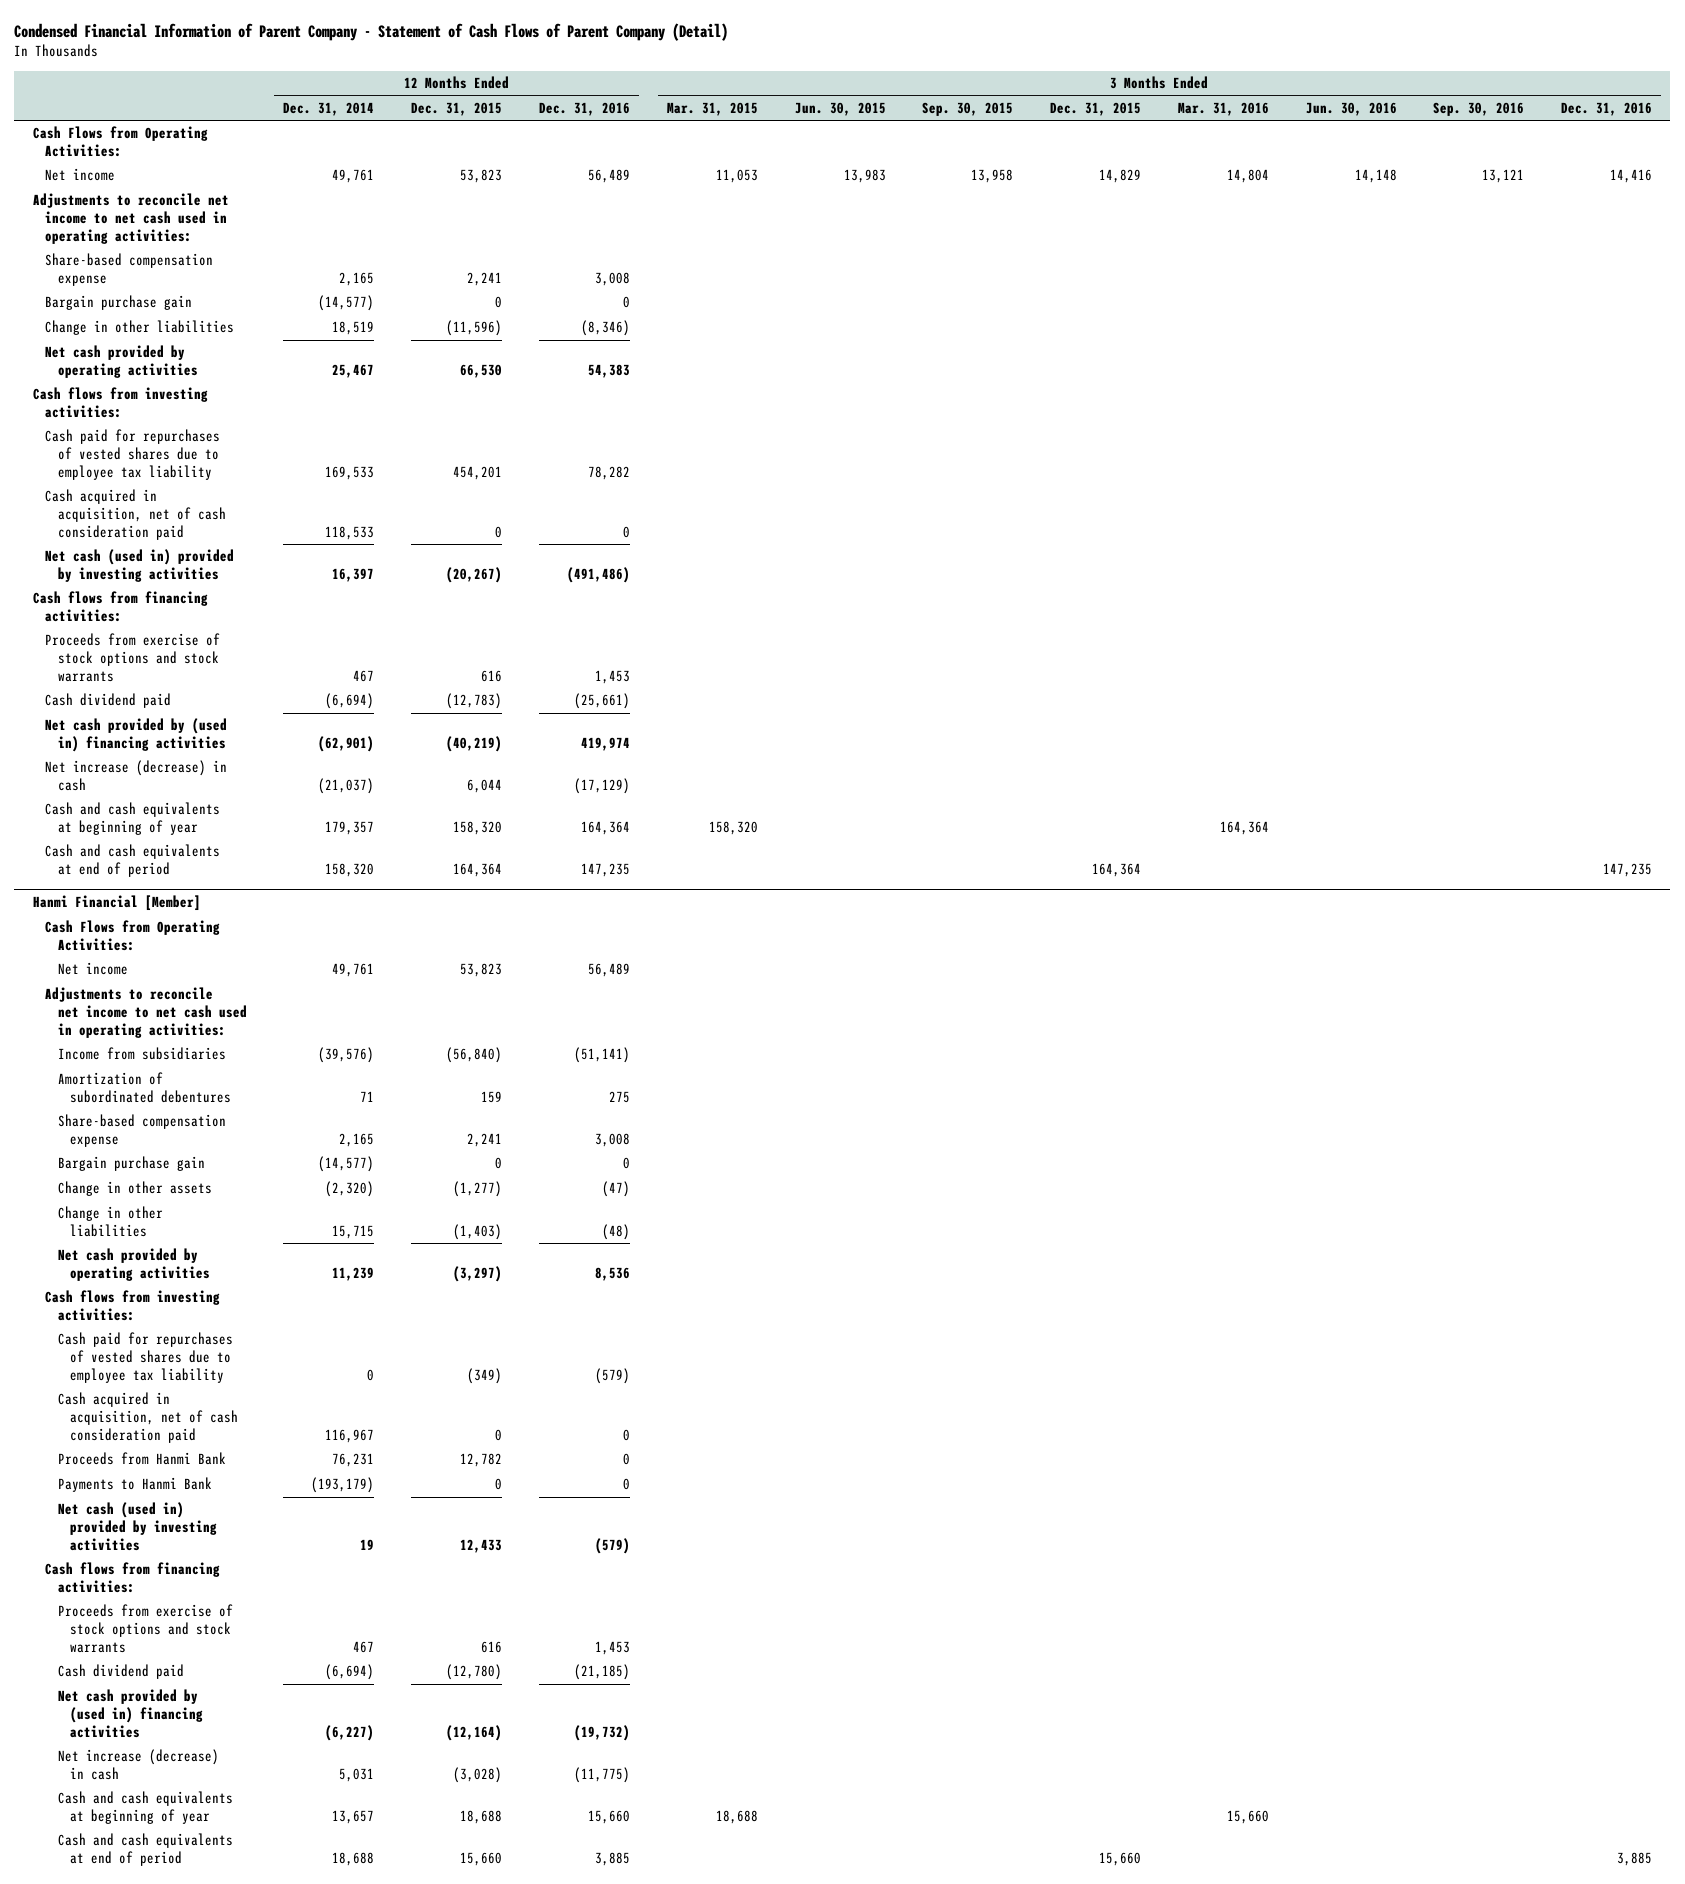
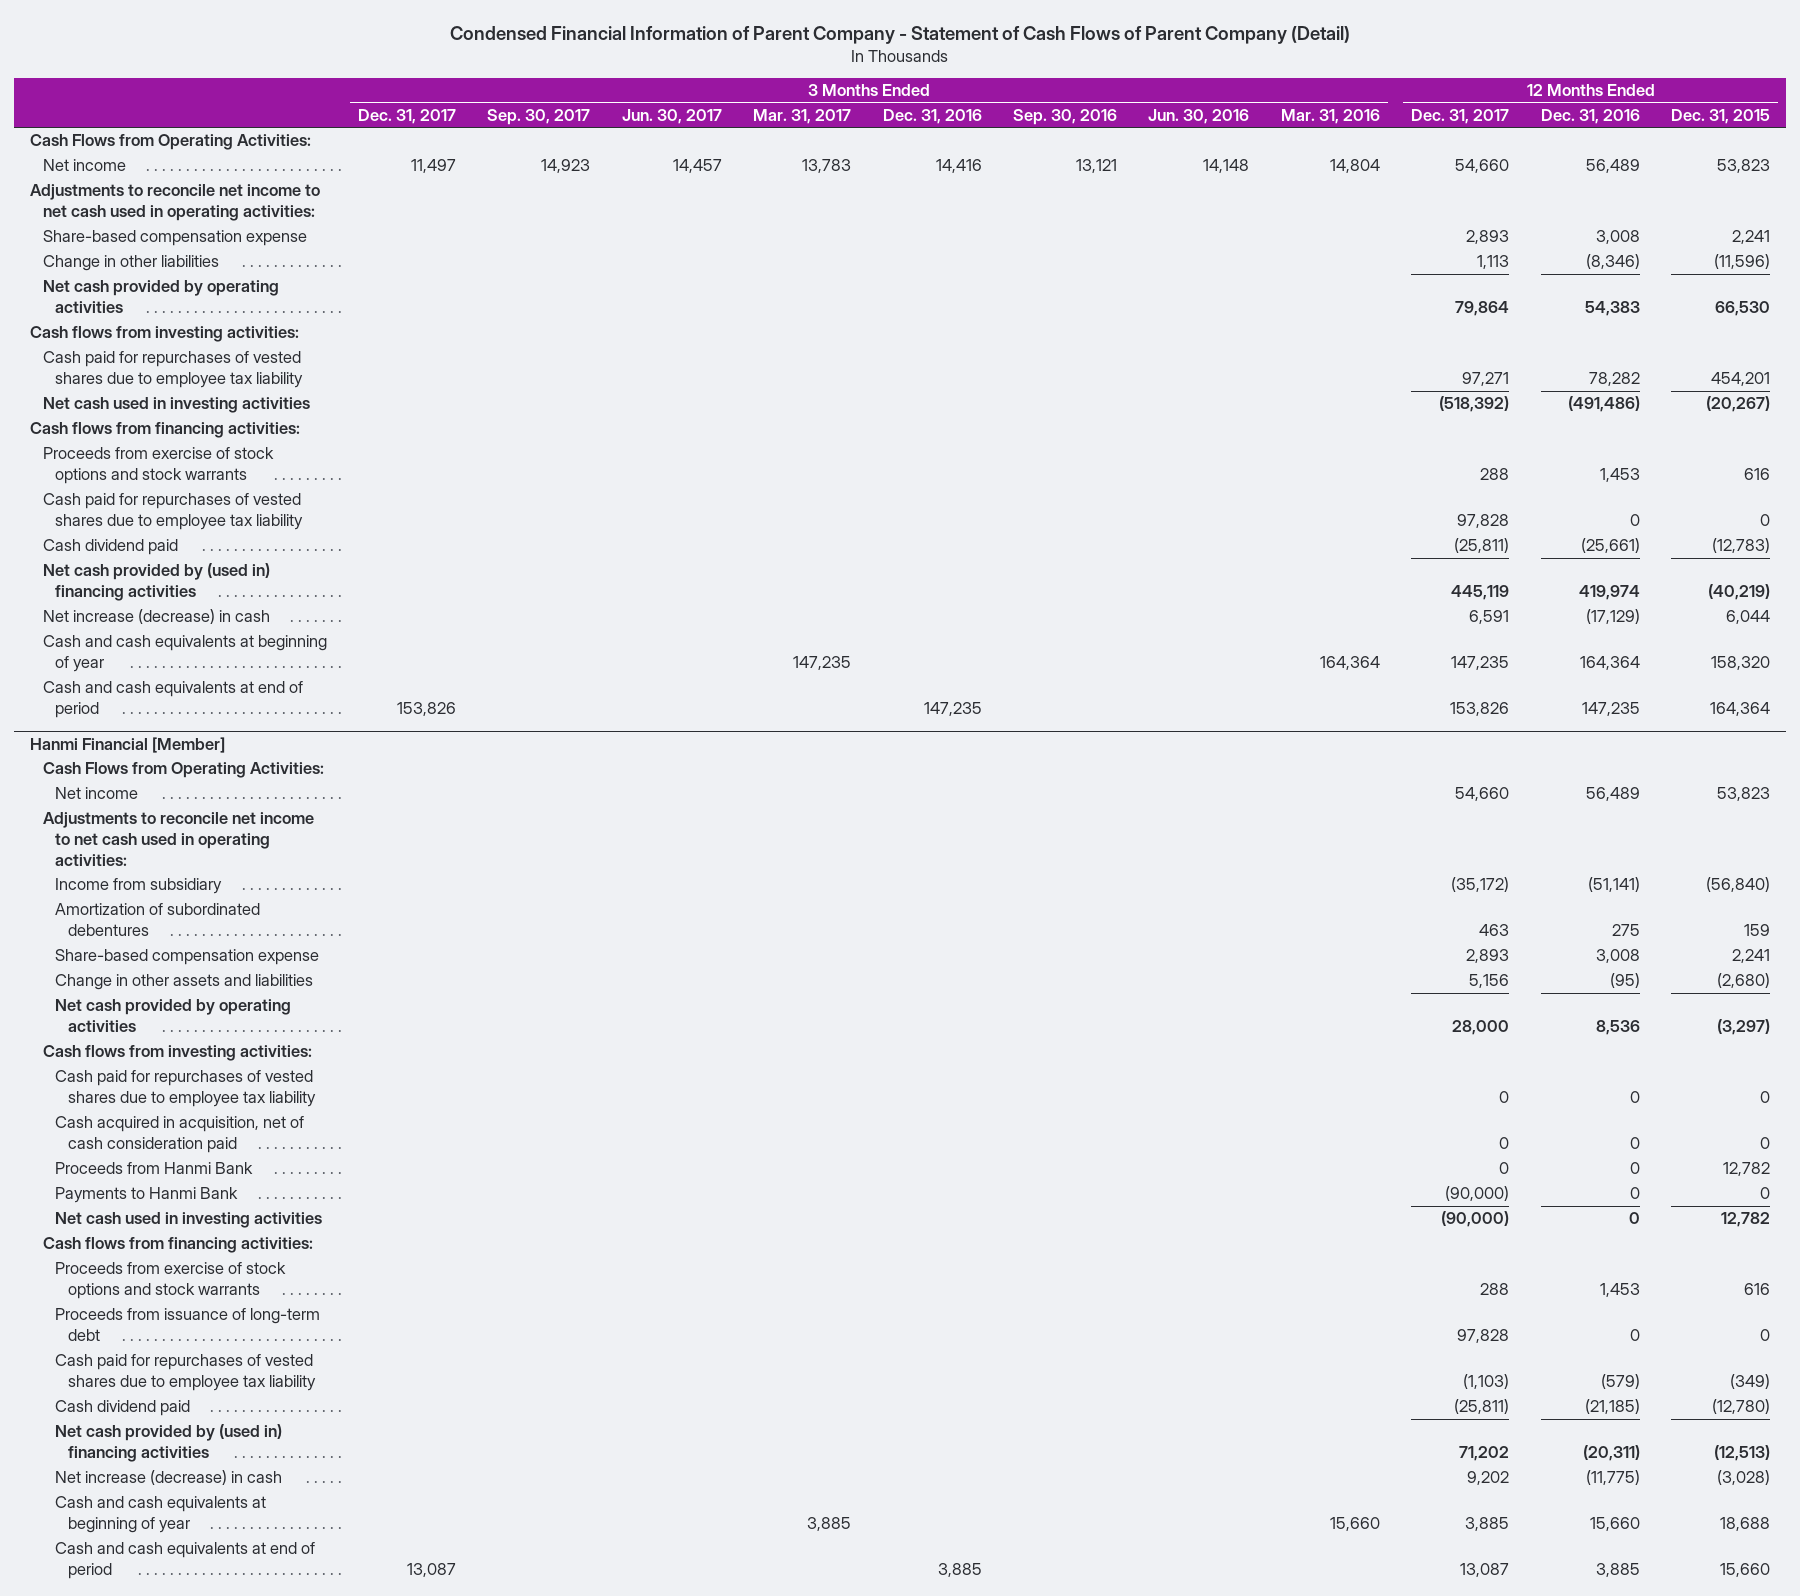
[283,101,375,116] Dec. 31, 2014 -> none
[666,101,758,116] Mar. 31, 2015 -> none
[794,101,886,116] Jun. 30, 2015 -> none
[922,101,1014,116] Sep. 30, 2015 -> none
[1050,101,1142,116] Dec. 31, 2015 -> none
none -> [358,109,457,125] Dec. 31, 2017
none -> [487,109,591,126] Sep. 30, 2017
none -> [621,109,722,125] Jun. 30, 2017
none -> [753,109,852,125] Mar. 31, 2017
none -> [1411,109,1510,125] Dec. 31, 2017
[45,295,193,311] Bargain purchase gain -> none
[45,489,226,541] Cash acquired in acquisition, net of cash consideration paid -> none
[45,549,235,583] Net cash (used in) provided by investing activities -> [42,397,310,414] Net cash used in investing activities
none -> [42,493,304,531] Cash paid for repurchases of vested shares due to employee tax liability
[57,1047,226,1061] Income from subsidiaries -> [55,878,223,895] Income from subsidiary
[57,1156,205,1172] Bargain purchase gain -> none
[57,1206,163,1238] Change in other liabilities -> none
[57,1181,212,1197] Change in other assets -> [55,974,314,991] Change in other assets and liabilities
[453,1181,503,1198] (1,277) -> [1717,973,1771,989] (2,680)
[602,1181,631,1198] (47) -> [1609,973,1640,989] (95)
none -> [55,1070,317,1108] Cash paid for repurchases of vested shares due to employee tax liability
[57,1502,218,1552] Net cash (used in) provided by investing activities -> [55,1212,323,1229] Net cash used in investing activities
[460,1539,503,1554] 12,433 -> [1721,1212,1771,1228] 12,782
[595,1538,631,1555] (579) -> [1628,1212,1640,1225] 0
none -> [55,1308,321,1342] Proceeds from issuance of long-term debt
[57,1332,233,1384] Cash paid for repurchases of vested shares due to employee tax liability -> [55,1354,317,1392] Cash paid for repurchases of vested shares due to employee tax liability
[446,1725,503,1742] (12,164) -> [1714,1445,1771,1462] (12,513)
[574,1725,631,1742] (19,732) -> [1582,1445,1640,1462] (20,311)

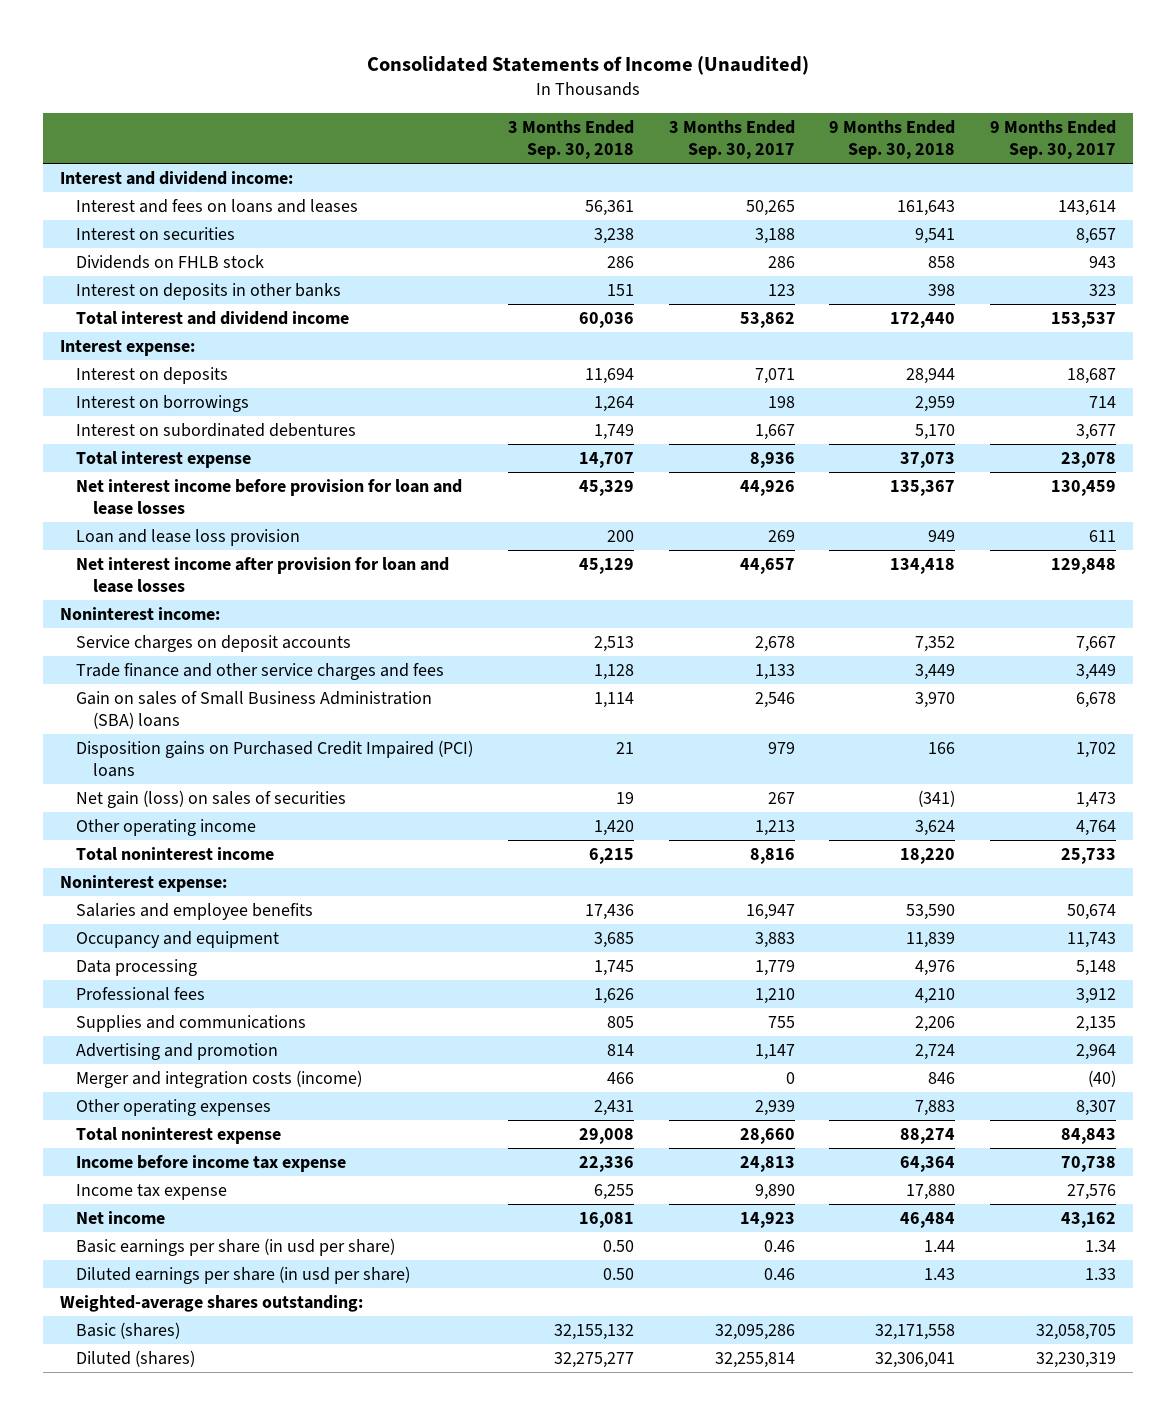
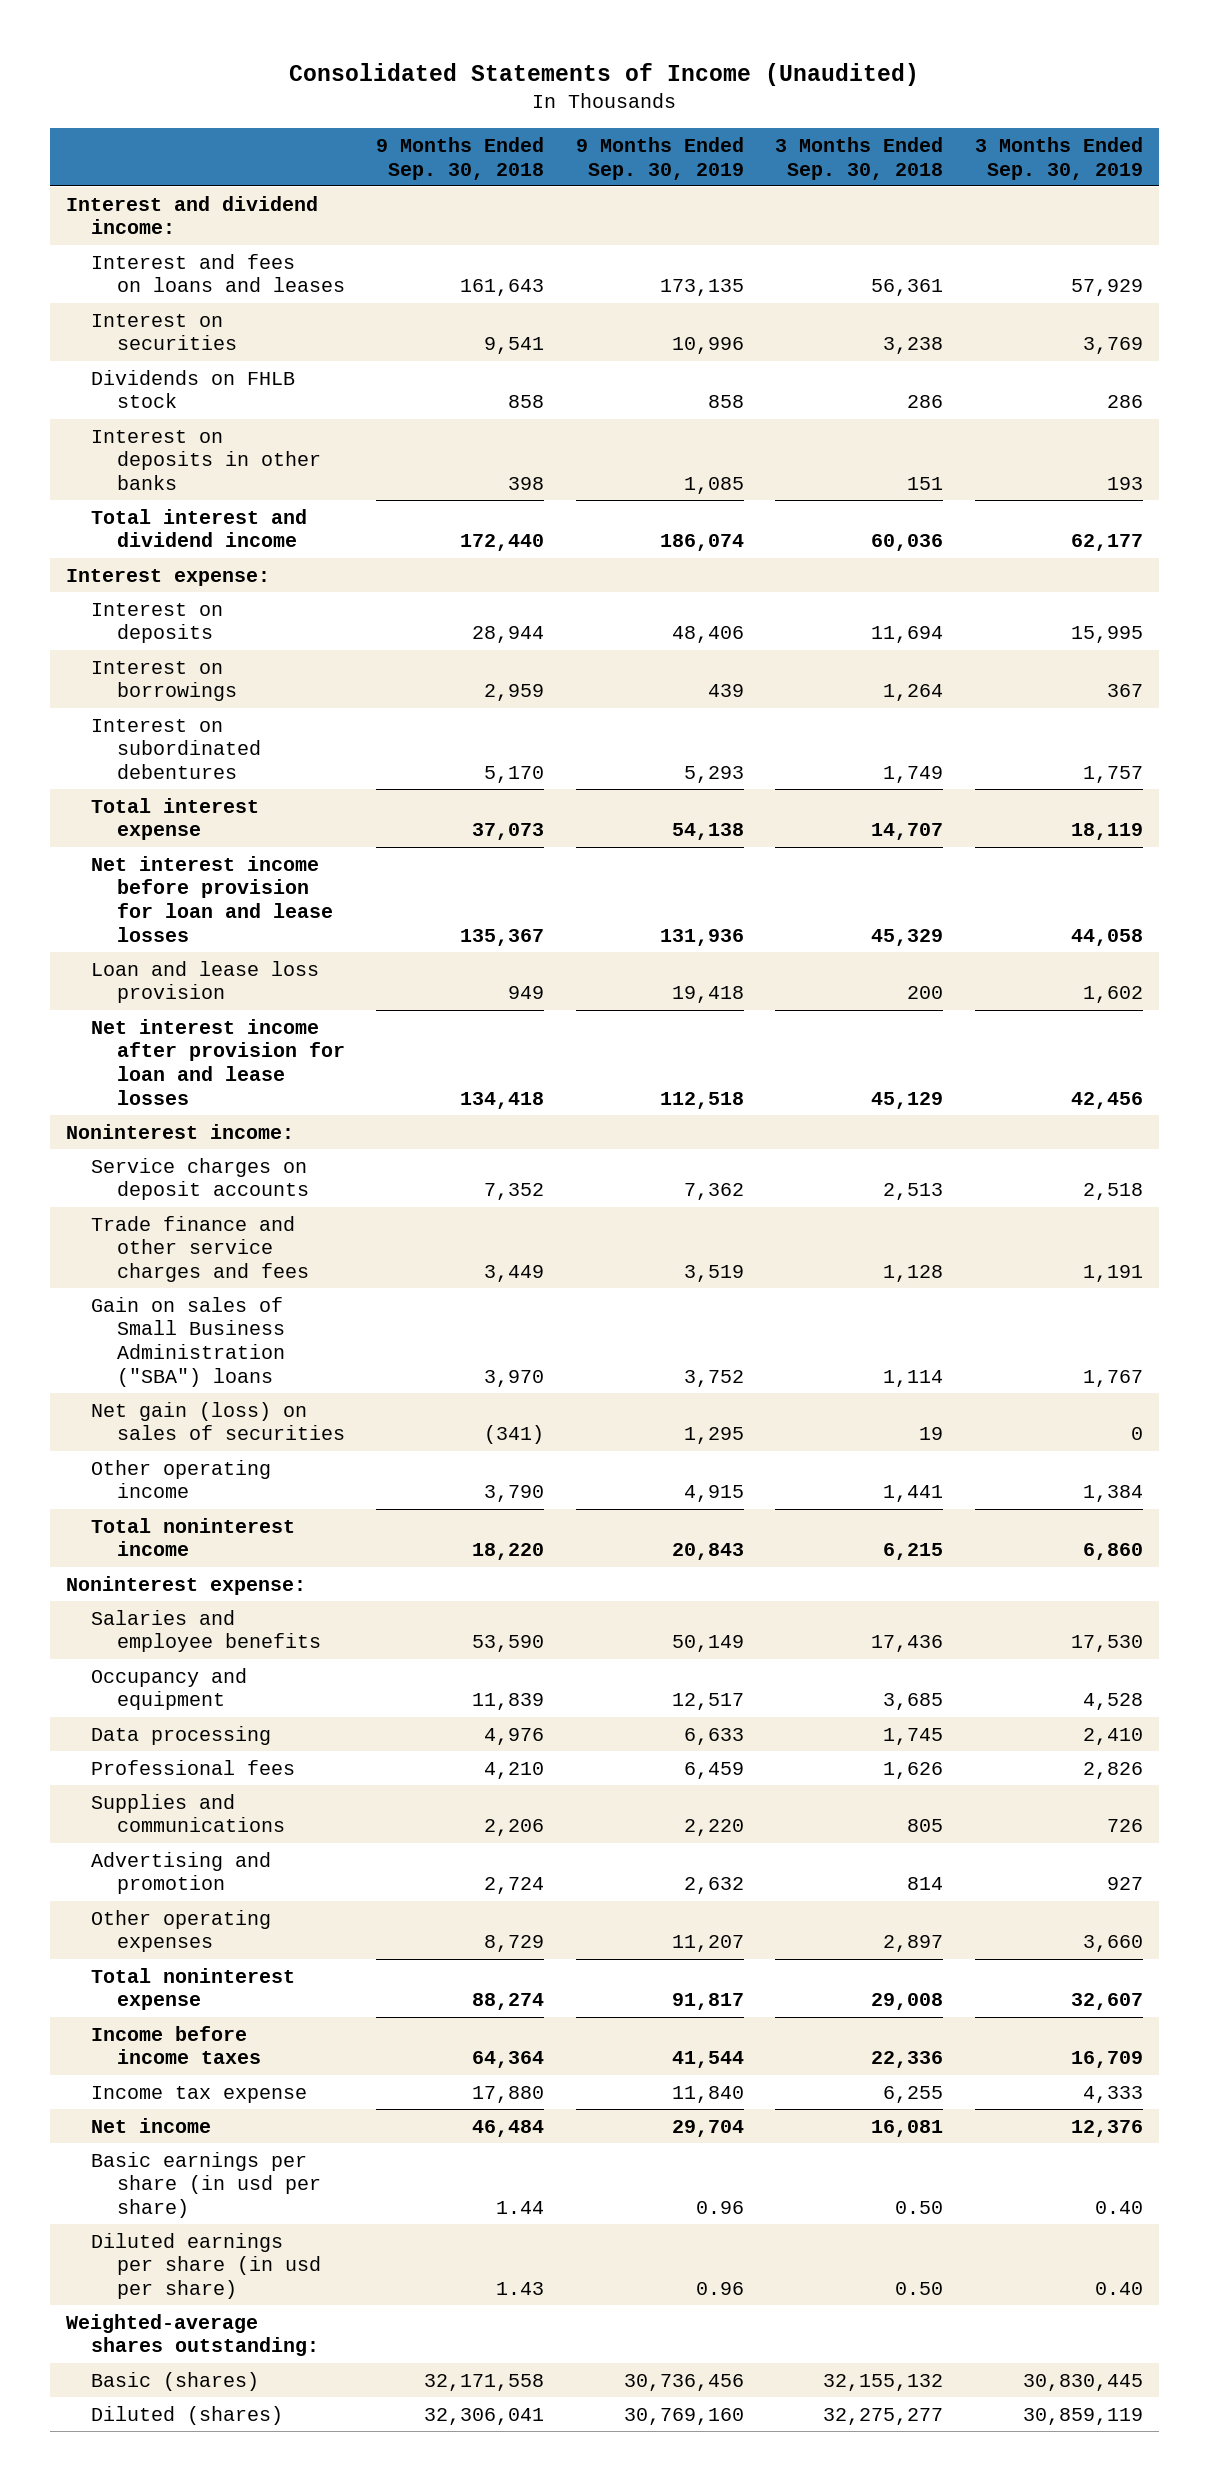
[668,120,795,160] 3 Months Ended Sep. 30, 2017 -> none
[989,120,1116,160] 9 Months Ended Sep. 30, 2017 -> none
none -> [575,136,744,180] 9 Months Ended Sep. 30, 2019
none -> [974,136,1143,180] 3 Months Ended Sep. 30, 2019
[76,740,474,778] Disposition gains on Purchased Credit Impaired (PCI) loans -> none
[76,691,433,730] Gain on sales of Small Business Administration (SBA) loans -> [91,1296,285,1388] Gain on sales of Small Business Administration ("SBA") loans
[594,820,635,837] 1,420 -> [883,1485,944,1503] 1,441
[915,820,956,837] 3,624 -> [484,1485,545,1503] 3,790
[76,1070,363,1089] Merger and integration costs (income) -> none
[594,1100,635,1117] 2,431 -> [883,1935,944,1953] 2,897
[915,1100,956,1117] 7,883 -> [484,1935,545,1953] 8,729
[76,1155,347,1173] Income before income tax expense -> [91,2025,261,2065] Income before income taxes

